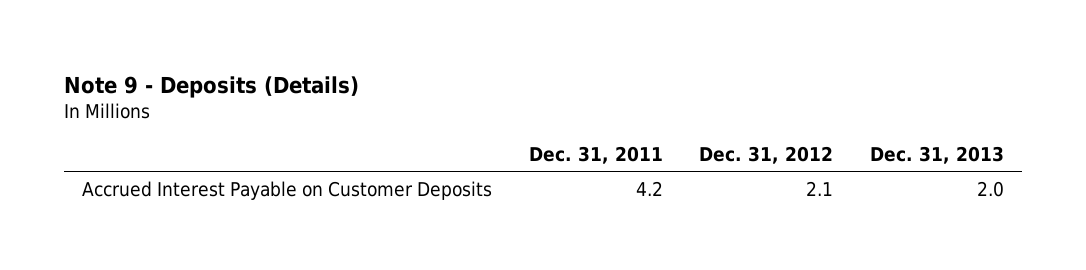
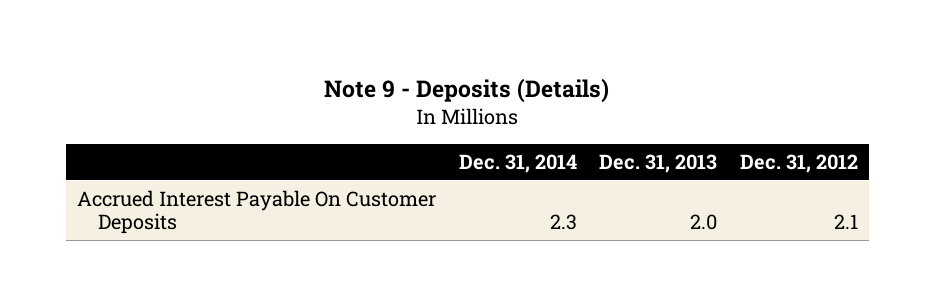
[528,145,663,164] Dec. 31, 2011 -> none
none -> [458,154,577,174] Dec. 31, 2014
[82,180,493,200] Accrued Interest Payable on Customer Deposits -> [76,190,436,235] Accrued Interest Payable On Customer Deposits

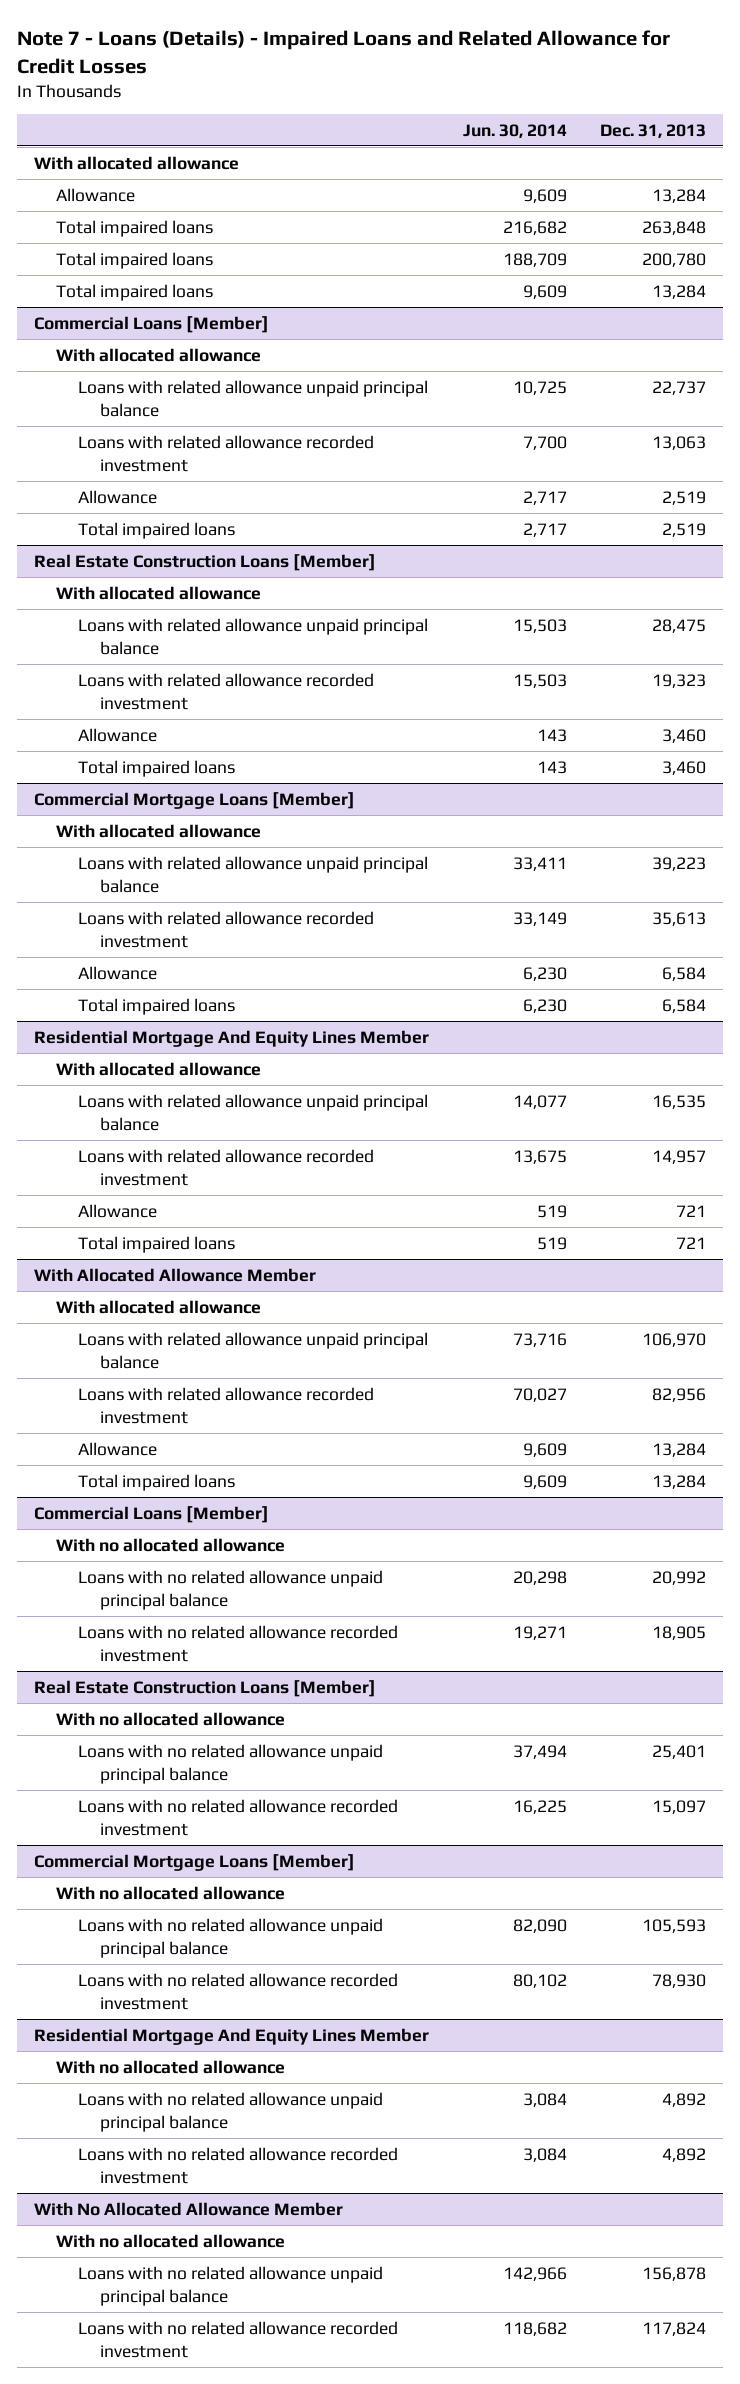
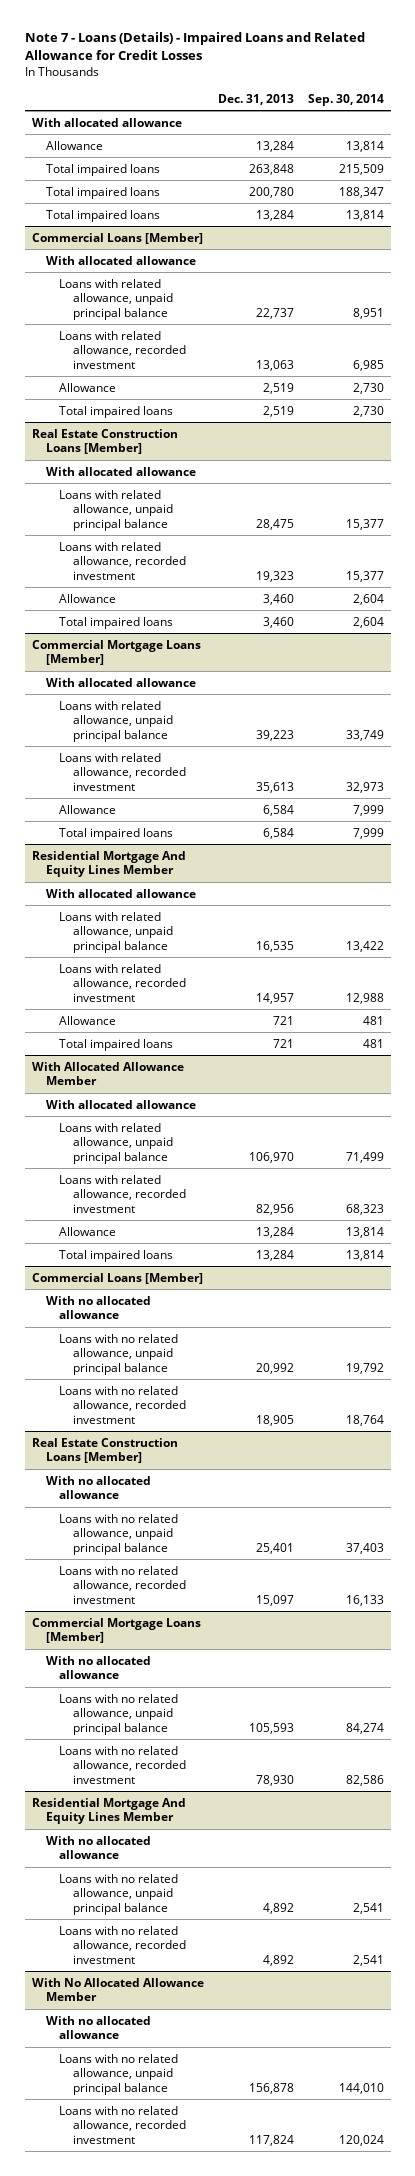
[462,123,567,138] Jun. 30, 2014 -> none
none -> [307,93,384,106] Sep. 30, 2014
[78,379,429,417] Loans with related allowance unpaid principal balance -> [59,278,174,320] Loans with related allowance, unpaid principal balance
[78,434,375,472] Loans with related allowance recorded investment -> [59,330,187,369] Loans with related allowance, recorded investment
[78,617,429,655] Loans with related allowance unpaid principal balance -> [59,489,174,531] Loans with related allowance, unpaid principal balance
[78,672,375,710] Loans with related allowance recorded investment -> [59,541,187,580] Loans with related allowance, recorded investment
[78,855,429,893] Loans with related allowance unpaid principal balance -> [59,700,174,742] Loans with related allowance, unpaid principal balance
[78,910,375,948] Loans with related allowance recorded investment -> [59,752,187,791] Loans with related allowance, recorded investment
[78,1093,429,1131] Loans with related allowance unpaid principal balance -> [59,911,174,953] Loans with related allowance, unpaid principal balance
[78,1148,375,1186] Loans with related allowance recorded investment -> [59,963,187,1002] Loans with related allowance, recorded investment
[78,1331,429,1369] Loans with related allowance unpaid principal balance -> [59,1122,174,1164] Loans with related allowance, unpaid principal balance
[78,1386,375,1424] Loans with related allowance recorded investment -> [59,1174,187,1213] Loans with related allowance, recorded investment
[78,1569,384,1610] Loans with no related allowance unpaid principal balance -> [59,1333,179,1375] Loans with no related allowance, unpaid principal balance
[78,1624,399,1662] Loans with no related allowance recorded investment -> [59,1385,187,1424] Loans with no related allowance, recorded investment
[78,1743,384,1784] Loans with no related allowance unpaid principal balance -> [59,1513,179,1555] Loans with no related allowance, unpaid principal balance
[78,1798,399,1836] Loans with no related allowance recorded investment -> [59,1565,187,1604] Loans with no related allowance, recorded investment
[78,1917,384,1958] Loans with no related allowance unpaid principal balance -> [59,1693,179,1735] Loans with no related allowance, unpaid principal balance
[78,1972,399,2010] Loans with no related allowance recorded investment -> [59,1745,187,1784] Loans with no related allowance, recorded investment
[78,2091,384,2132] Loans with no related allowance unpaid principal balance -> [59,1873,179,1915] Loans with no related allowance, unpaid principal balance
[78,2146,399,2184] Loans with no related allowance recorded investment -> [59,1925,187,1964] Loans with no related allowance, recorded investment
[78,2265,384,2306] Loans with no related allowance unpaid principal balance -> [59,2053,179,2095] Loans with no related allowance, unpaid principal balance
[78,2320,399,2358] Loans with no related allowance recorded investment -> [59,2105,187,2144] Loans with no related allowance, recorded investment

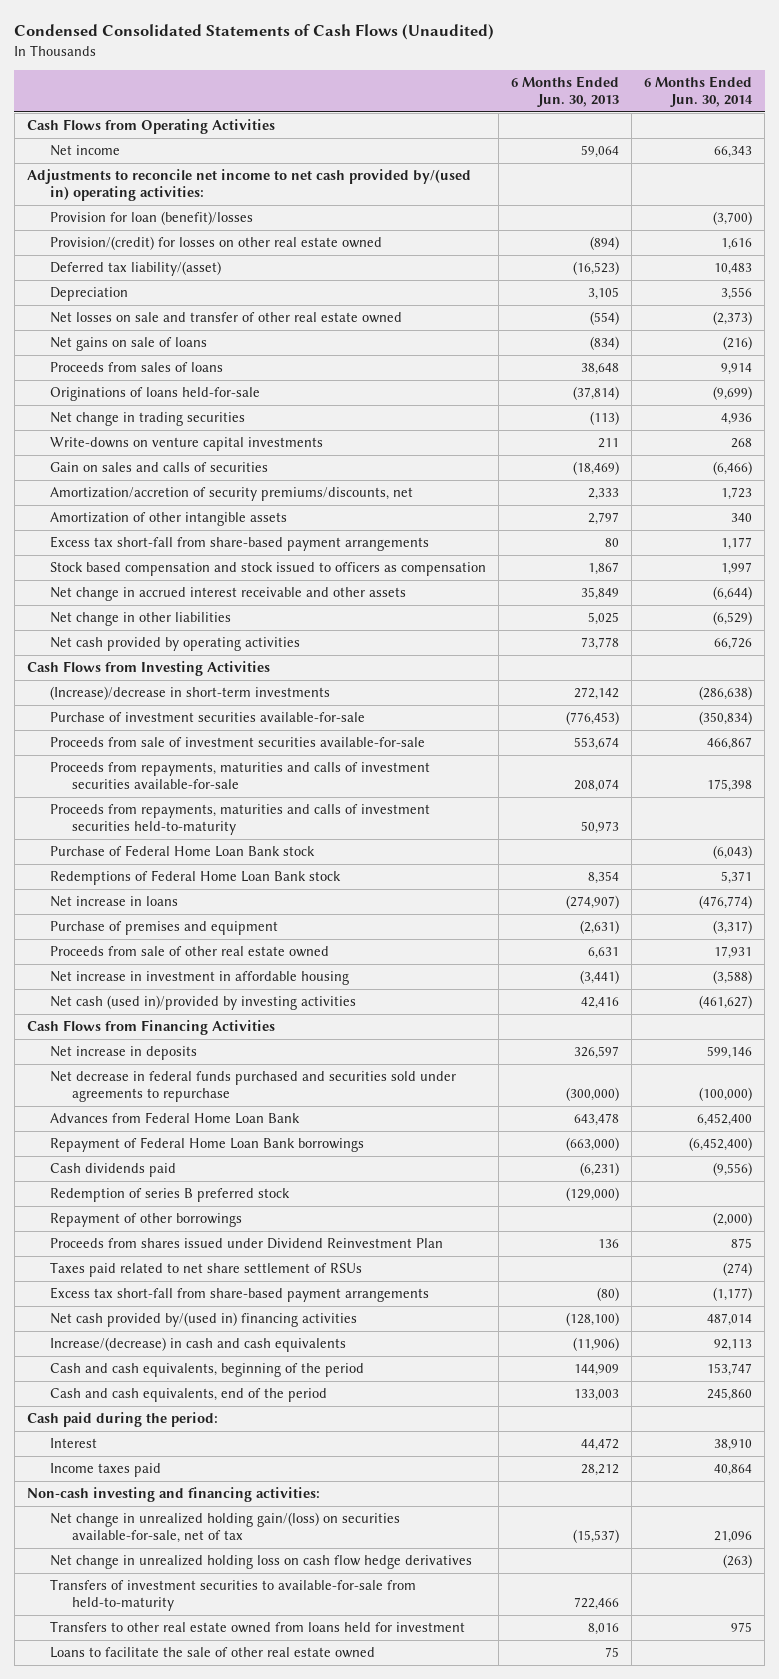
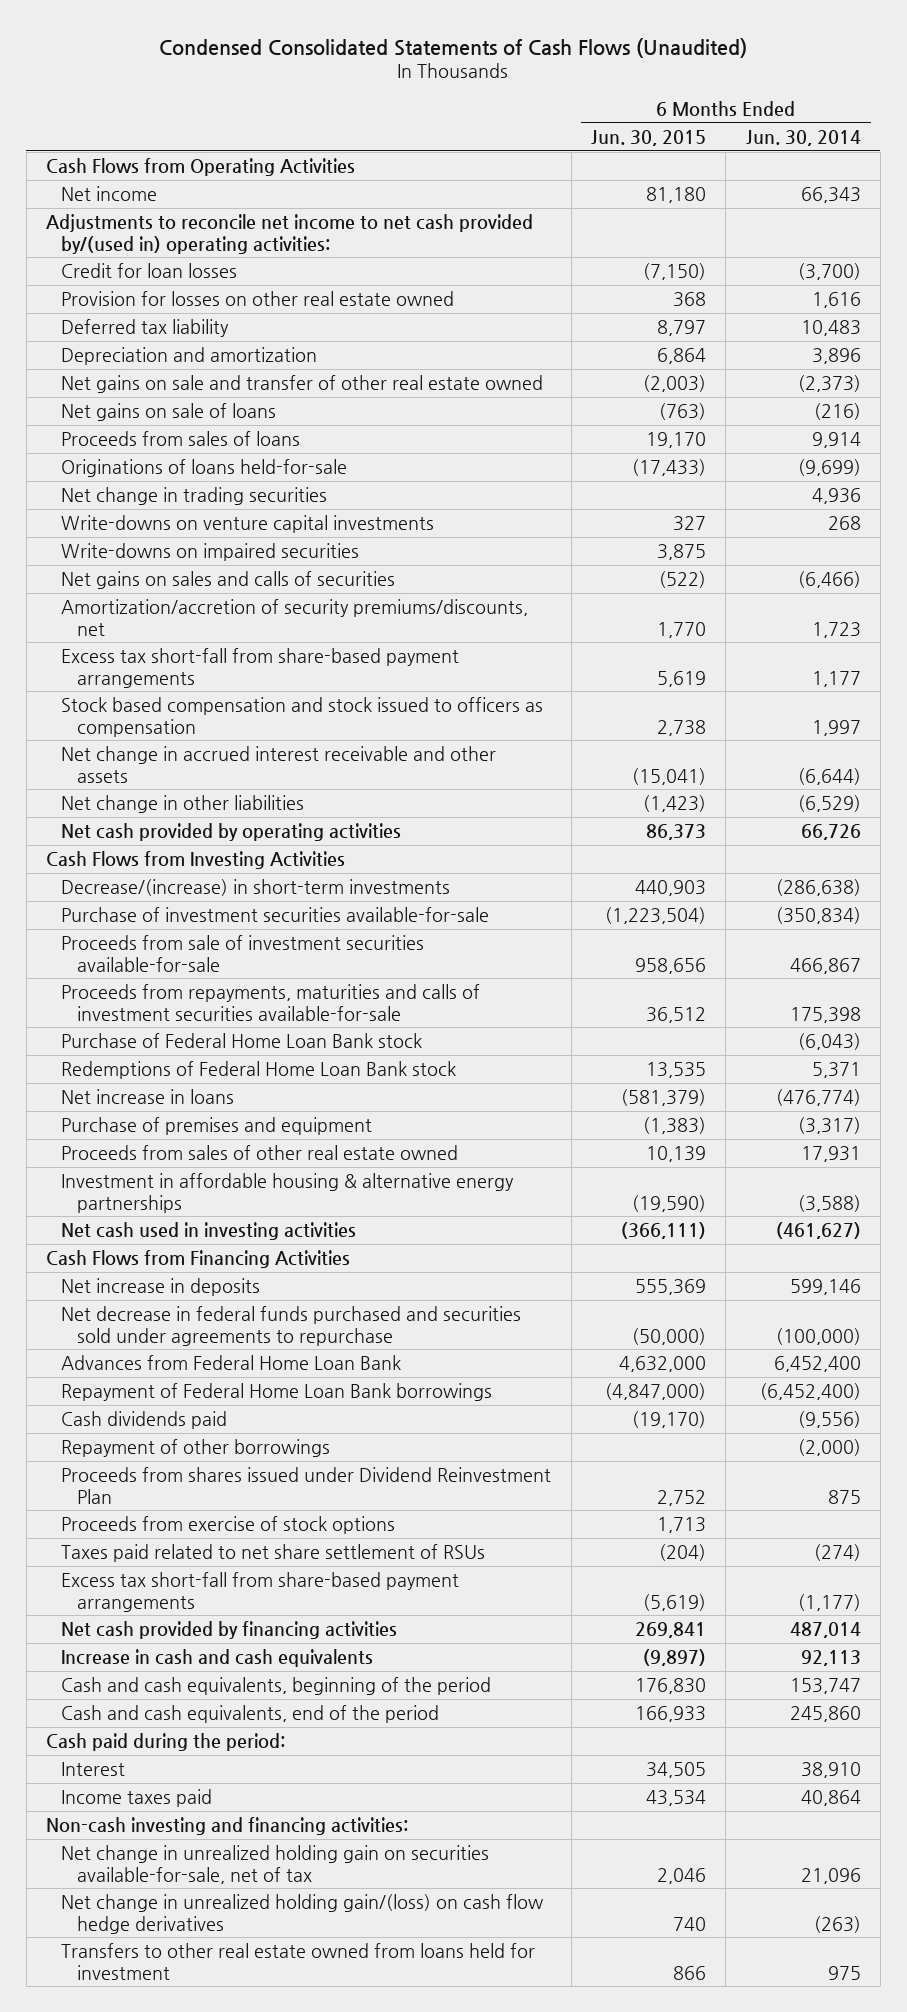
[510,76,619,107] 6 Months Ended Jun. 30, 2013 -> none
none -> [591,129,707,146] Jun. 30, 2015
[49,287,128,302] Depreciation -> none
[49,211,253,226] Provision for loan (benefit)/losses -> [61,263,238,279] Credit for loan losses
[49,236,382,251] Provision/(credit) for losses on other real estate owned -> [61,291,455,307] Provision for losses on other real estate owned
[49,261,221,277] Deferred tax liability/(asset) -> [61,319,230,338] Deferred tax liability
none -> [61,347,318,366] Depreciation and amortization
[49,312,402,324] Net losses on sale and transfer of other real estate owned -> [61,375,544,394] Net gains on sale and transfer of other real estate owned
none -> [61,543,360,562] Write-downs on impaired securities
[49,462,268,473] Gain on sales and calls of securities -> [61,571,396,590] Net gains on sales and calls of securities
[49,512,287,527] Amortization of other intangible assets -> none
[49,686,330,701] (Increase)/decrease in short-term investments -> [61,879,451,897] Decrease/(increase) in short-term investments
[49,804,430,835] Proceeds from repayments, maturities and calls of investment securities held-to-maturity -> none
[49,946,329,958] Proceeds from sale of other real estate owned -> [61,1145,459,1161] Proceeds from sales of other real estate owned
[49,971,349,986] Net increase in investment in affordable housing -> [61,1173,515,1213] Investment in affordable housing & alternative energy partnerships
[49,995,356,1011] Net cash (used in)/provided by investing activities -> [61,1222,357,1241] Net cash used in investing activities
[49,1188,290,1203] Redemption of series B preferred stock -> none
none -> [61,1516,396,1535] Proceeds from exercise of stock options
[49,1312,357,1328] Net cash provided by/(used in) financing activities -> [61,1621,398,1640] Net cash provided by financing activities
[49,1337,346,1353] Increase/(decrease) in cash and cash equivalents -> [61,1649,374,1668] Increase in cash and cash equivalents
[49,1579,416,1611] Transfers of investment securities to available-for-sale from held-to-maturity -> none
[49,1512,400,1543] Net change in unrealized holding gain/(loss) on securities available-for-sale, net of tax -> [61,1845,490,1884] Net change in unrealized holding gain on securities available-for-sale, net of tax
[49,1555,472,1570] Net change in unrealized holding loss on cash flow hedge derivatives -> [61,1894,544,1934] Net change in unrealized holding gain/(loss) on cash flow hedge derivatives
[49,1647,375,1659] Loans to facilitate the sale of other real estate owned -> none

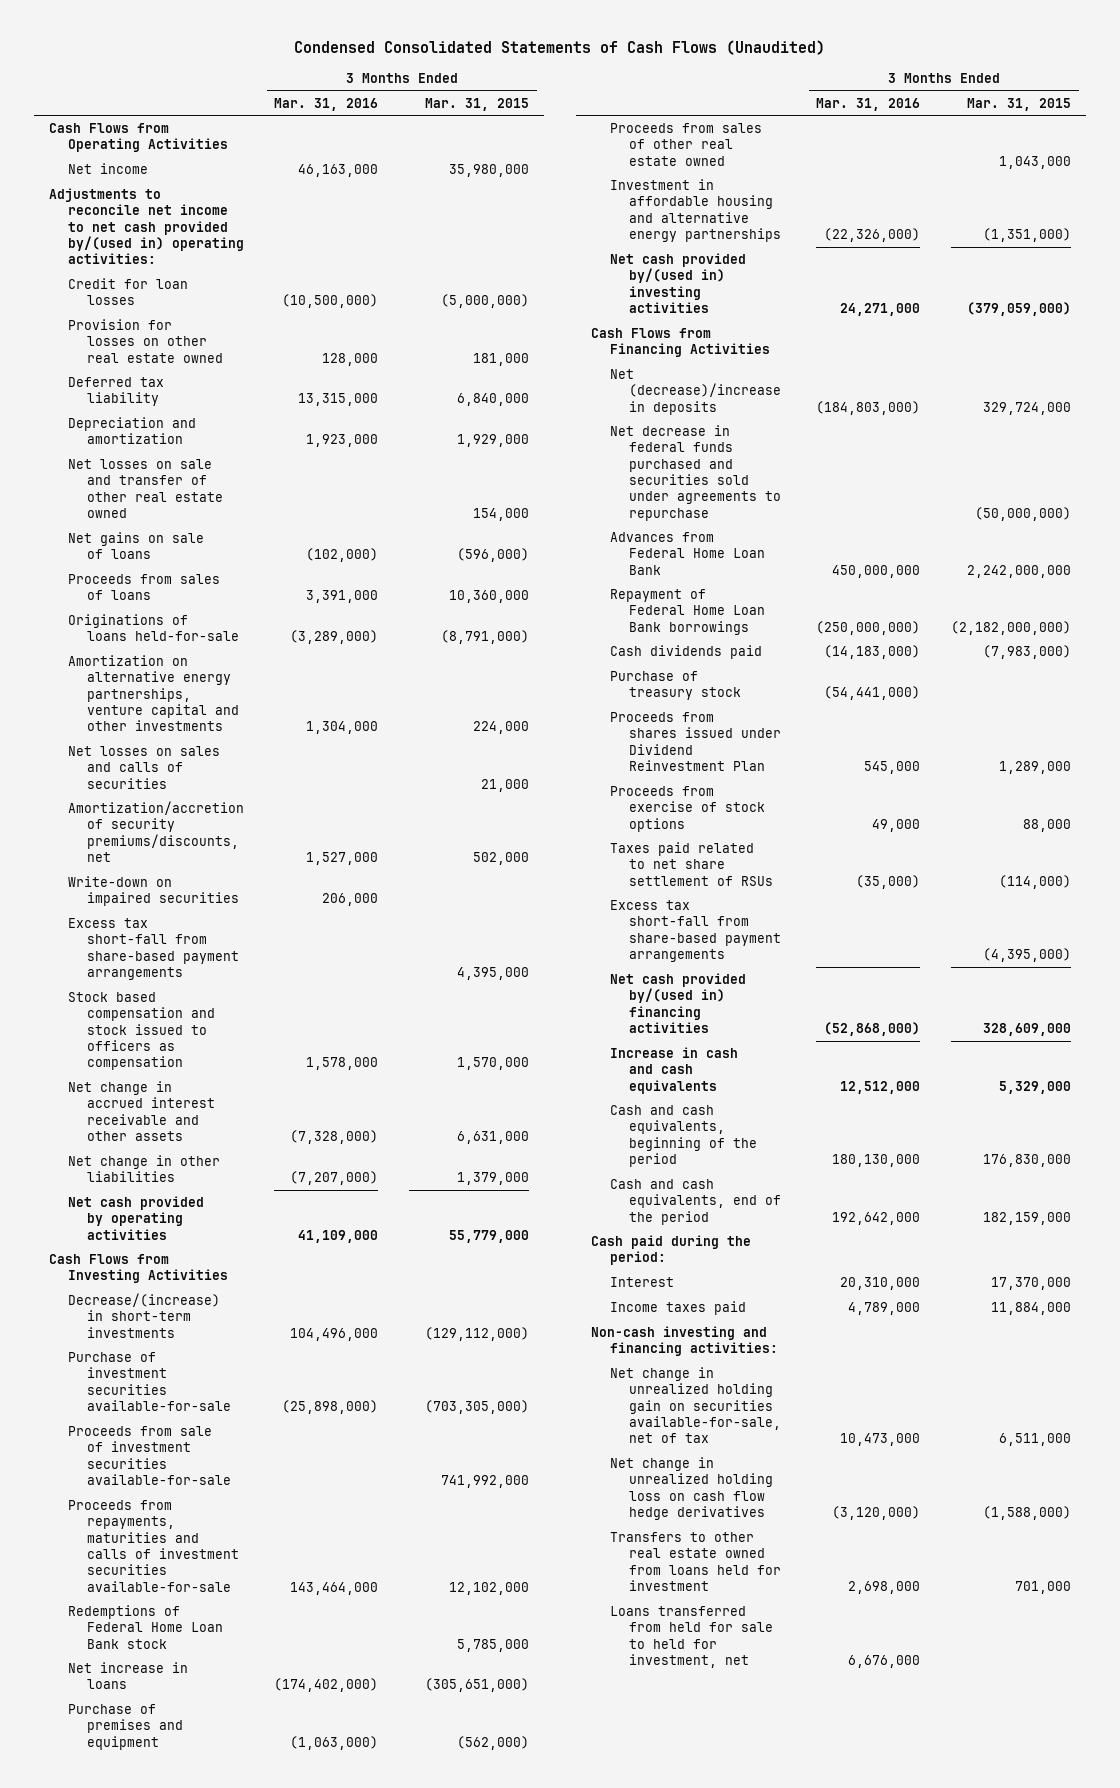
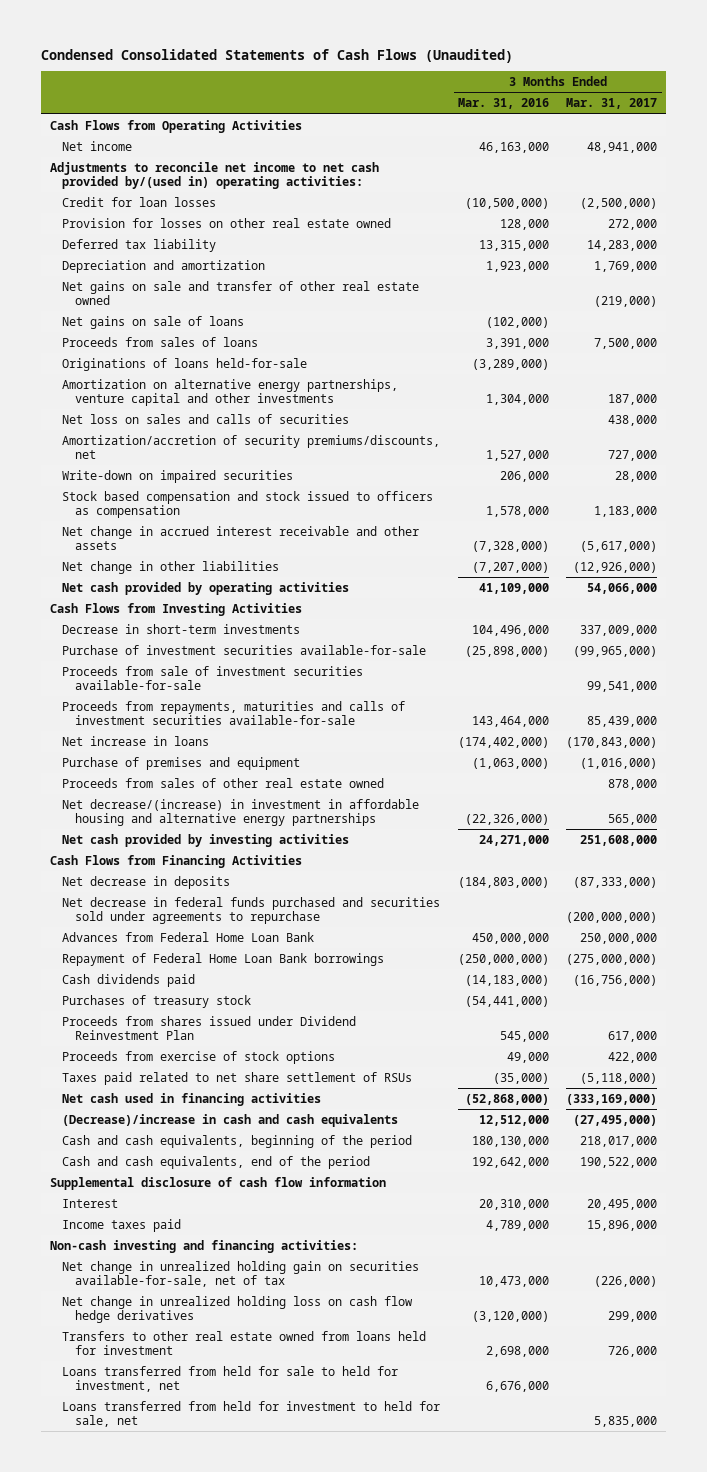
[424,97,529,111] Mar. 31, 2015 -> none
none -> [566,98,658,110] Mar. 31, 2017
[67,458,224,518] Net losses on sale and transfer of other real estate owned -> [62,280,420,306] Net gains on sale and transfer of other real estate owned
[67,745,220,789] Net losses on sales and calls of securities -> [62,413,350,424] Net loss on sales and calls of securities
[67,917,240,980] Excess tax short-fall from share-based payment arrangements -> none
[67,1292,220,1338] Decrease/(increase) in short-term investments -> [62,623,301,634] Decrease in short-term investments
[67,1604,224,1649] Redemptions of Federal Home Loan Bank stock -> none
[610,178,782,242] Investment in affordable housing and alternative energy partnerships -> [62,798,420,827] Net decrease/(increase) in investment in affordable housing and alternative energy partnerships
[610,252,747,313] Net cash provided by/(used in) investing activities -> [62,833,350,847] Net cash provided by investing activities
[610,368,782,415] Net (decrease)/increase in deposits -> [62,875,231,889] Net decrease in deposits
[610,670,742,701] Purchase of treasury stock -> [62,994,252,1008] Purchases of treasury stock
[610,899,782,962] Excess tax short-fall from share-based payment arrangements -> none
[610,972,747,1033] Net cash provided by/(used in) financing activities -> [62,1092,322,1106] Net cash used in financing activities
[610,1046,739,1094] Increase in cash and cash equivalents -> [62,1113,399,1127] (Decrease)/increase in cash and cash equivalents
[590,1234,751,1266] Cash paid during the period: -> none
none -> [49,1176,386,1190] Supplemental disclosure of cash flow information
none -> [62,1400,441,1428] Loans transferred from held for investment to held for sale, net

